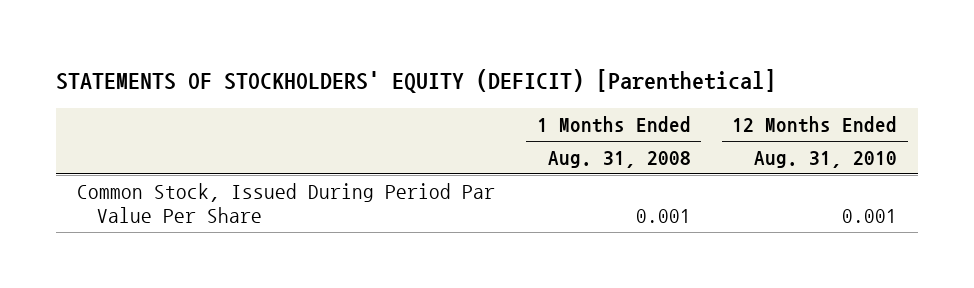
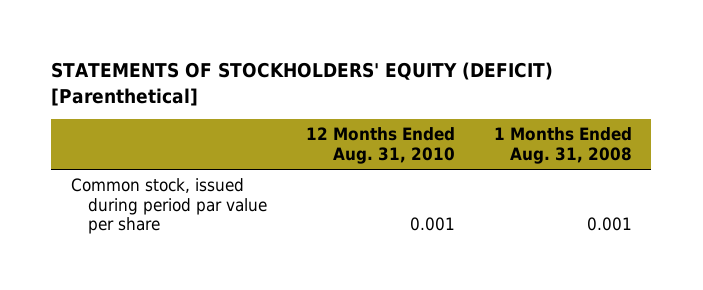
[76,182,495,223] Common Stock, Issued During Period Par Value Per Share -> [70,178,268,235] Common stock, issued during period par value per share

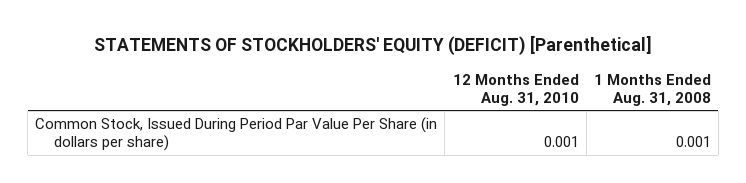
[70,178,268,235] Common stock, issued during period par value per share -> [35,117,438,152] Common Stock, Issued During Period Par Value Per Share (in dollars per share)

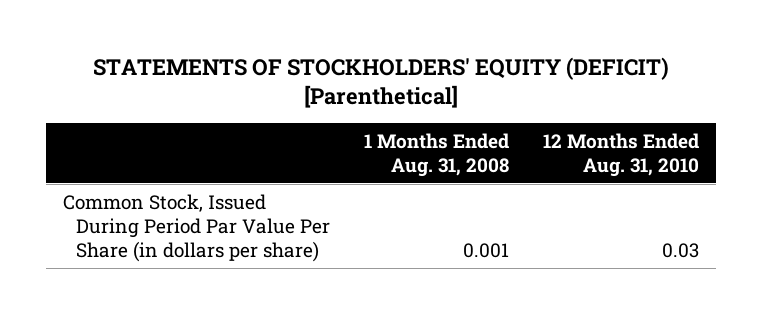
[543,136,579,148] 0.001 -> [662,242,700,258] 0.03

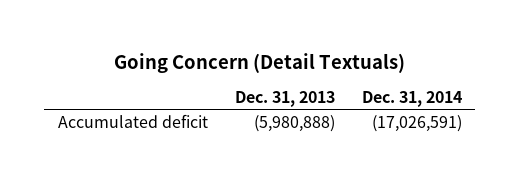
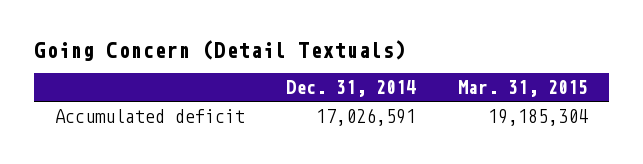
[234,91,335,108] Dec. 31, 2013 -> none
none -> [458,79,589,97] Mar. 31, 2015
[371,114,462,132] (17,026,591) -> [316,108,417,127] 17,026,591

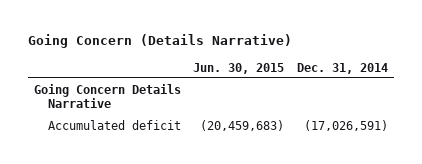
[34,39,407,61] Going Concern (Detail Textuals) -> [27,34,292,49] Going Concern (Details Narrative)
[458,79,589,97] Mar. 31, 2015 -> none
none -> [193,62,285,74] Jun. 30, 2015
none -> [33,83,181,109] Going Concern Details Narrative
[316,108,417,127] 17,026,591 -> [304,119,389,131] (17,026,591)

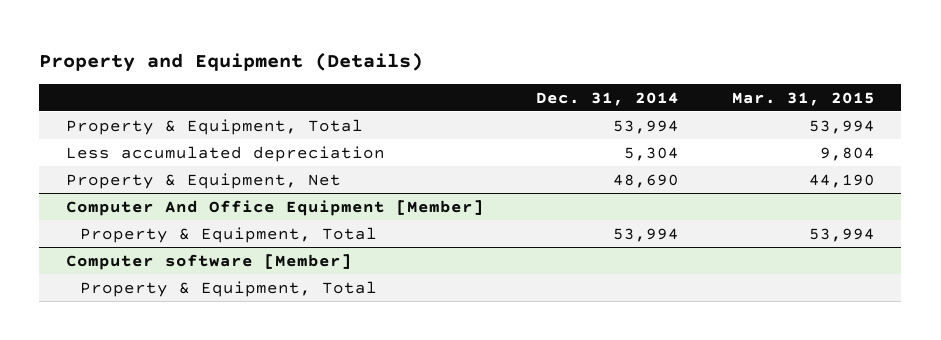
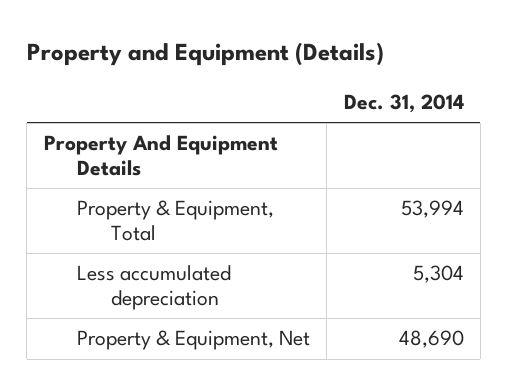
[732,91,876,106] Mar. 31, 2015 -> none
none -> [43,135,278,177] Property And Equipment Details
[65,199,484,216] Computer And Office Equipment [Member] -> none
[79,226,377,243] Property & Equipment, Total -> none
[65,253,352,270] Computer software [Member] -> none
[79,280,377,297] Property & Equipment, Total -> none

